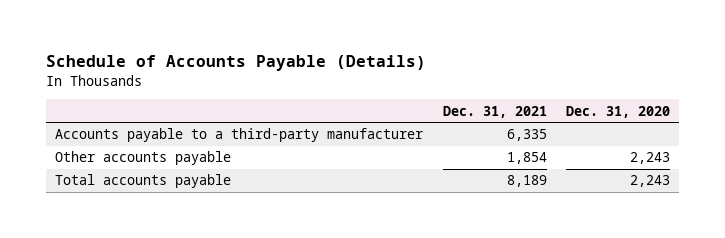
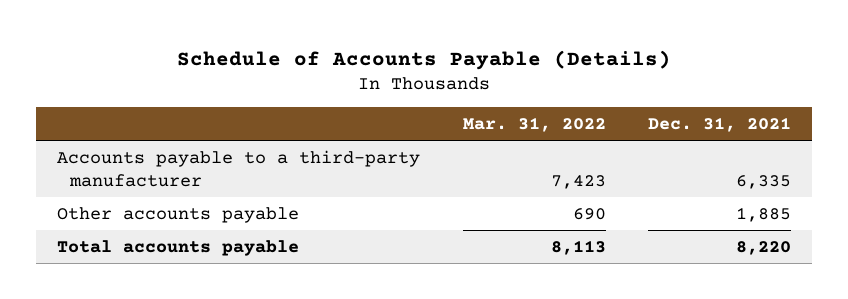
[565,105,670,118] Dec. 31, 2020 -> none
none -> [462,117,606,133] Mar. 31, 2022
[506,152,547,165] 1,854 -> [735,206,791,222] 1,885
[506,175,547,188] 8,189 -> [735,240,791,255] 8,220

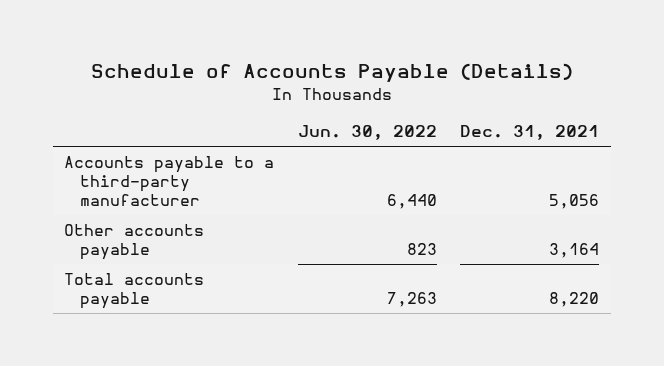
[462,117,606,133] Mar. 31, 2022 -> none
none -> [297,125,437,141] Jun. 30, 2022
[735,174,791,189] 6,335 -> [549,194,600,210] 5,056
[735,206,791,222] 1,885 -> [549,243,600,259] 3,164

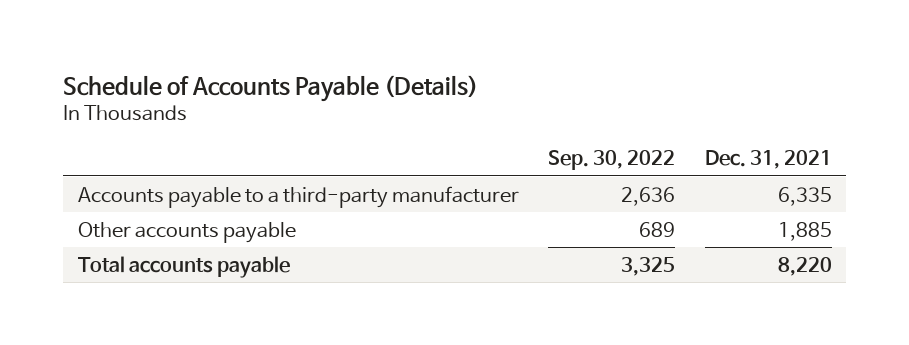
[297,125,437,141] Jun. 30, 2022 -> none
none -> [548,150,676,171] Sep. 30, 2022
[549,194,600,210] 5,056 -> [777,186,832,206] 6,335
[549,243,600,259] 3,164 -> [777,221,832,241] 1,885

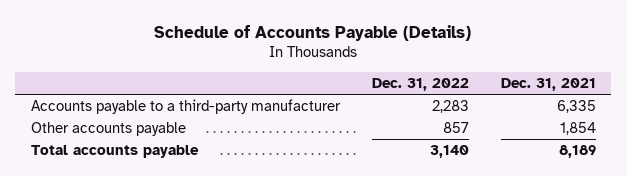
[548,150,676,171] Sep. 30, 2022 -> none
none -> [371,77,469,91] Dec. 31, 2022
[777,221,832,241] 1,885 -> [559,121,596,135] 1,854
[777,256,832,276] 8,220 -> [558,144,596,158] 8,189

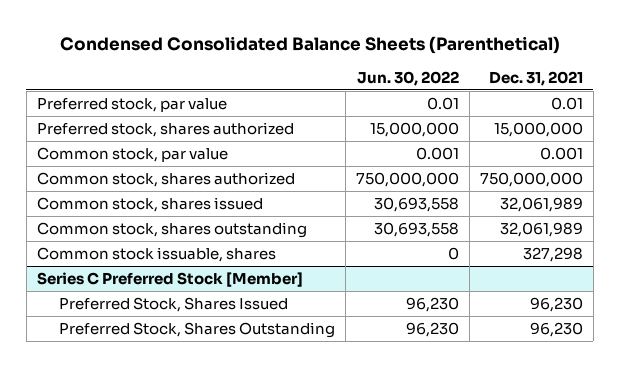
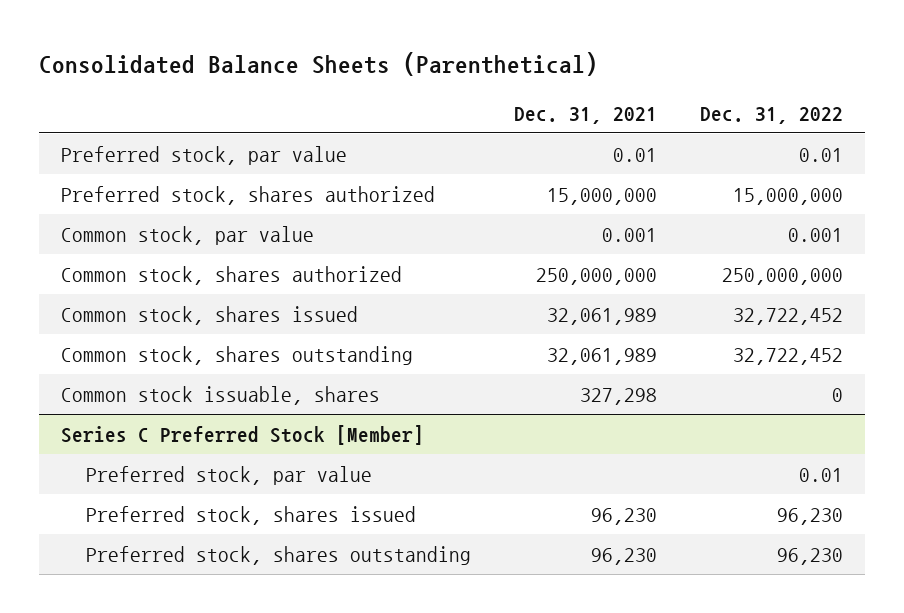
[59,35,560,54] Condensed Consolidated Balance Sheets (Parenthetical) -> [39,51,599,76] Consolidated Balance Sheets (Parenthetical)
[356,70,459,86] Jun. 30, 2022 -> none
none -> [700,106,844,124] Dec. 31, 2022
[479,172,583,188] 750,000,000 -> [535,267,657,285] 250,000,000
none -> [85,465,372,485] Preferred stock, par value
[59,297,289,313] Preferred Stock, Shares Issued -> [85,505,416,525] Preferred stock, shares issued
[59,322,336,339] Preferred Stock, Shares Outstanding -> [85,545,471,565] Preferred stock, shares outstanding

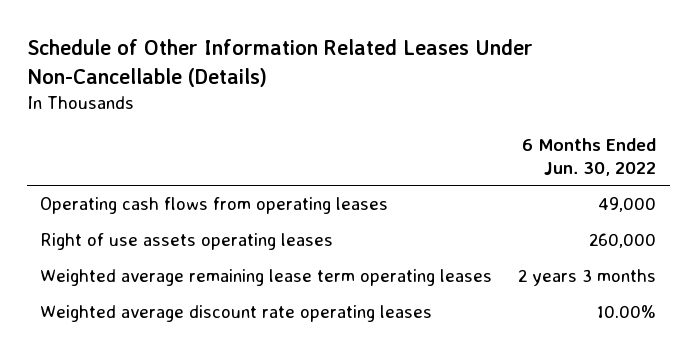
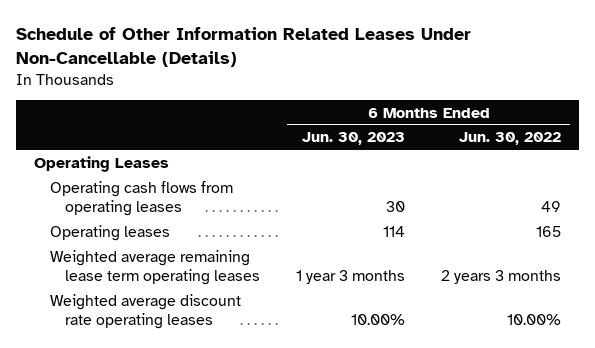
none -> [302,132,406,146] Jun. 30, 2023
none -> [34,155,170,172] Operating Leases
[598,197,657,213] 49,000 -> [541,201,562,213] 49
[39,233,333,251] Right of use assets operating leases -> [49,224,170,241] Operating leases
[589,233,657,249] 260,000 -> [536,225,562,237] 165

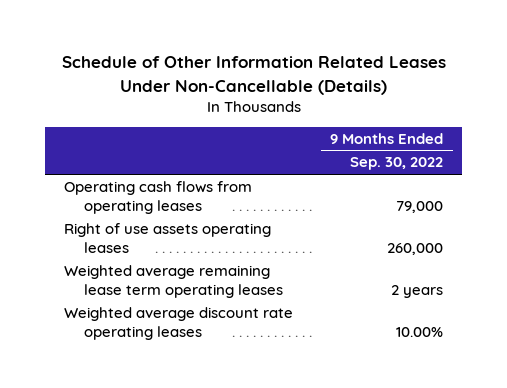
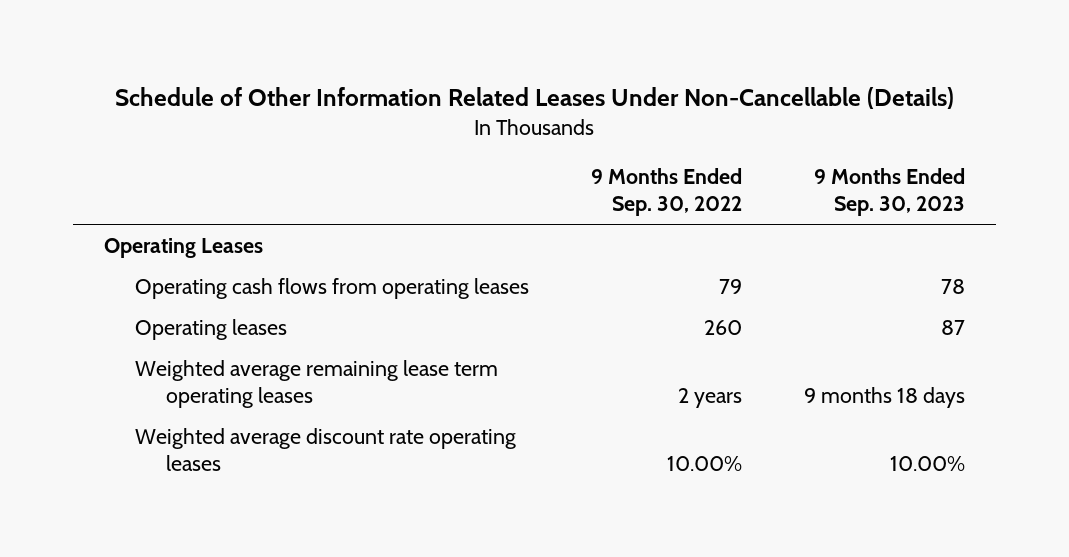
none -> [814,168,966,217] 9 Months Ended Sep. 30, 2023
none -> [103,237,263,258] Operating Leases
[396,200,444,213] 79,000 -> [719,278,743,294] 79
[63,223,271,253] Right of use assets operating leases -> [135,318,288,340] Operating leases
[387,242,444,255] 260,000 -> [704,319,743,335] 260

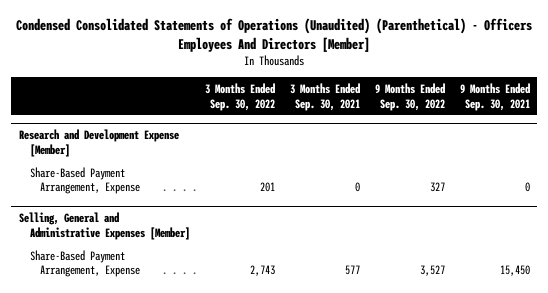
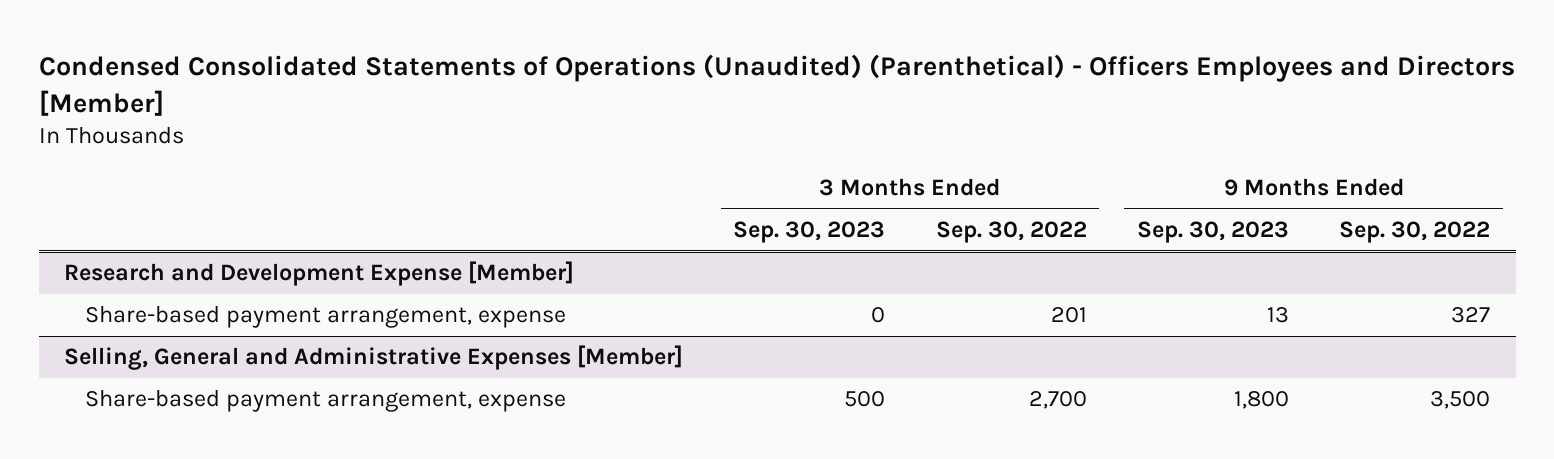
[16,17,533,52] Condensed Consolidated Statements of Operations (Unaudited) (Parenthetical) - Officers Employees And Directors [Member] -> [38,54,1515,116] Condensed Consolidated Statements of Operations (Unaudited) (Parenthetical) - Officers Employees and Directors [Member]
[289,82,360,111] 3 Months Ended Sep. 30, 2021 -> none
[459,82,530,111] 9 Months Ended Sep. 30, 2021 -> none
none -> [733,221,886,244] Sep. 30, 2023
none -> [1137,221,1290,244] Sep. 30, 2023
[29,166,141,195] Share-Based Payment Arrangement, Expense -> [84,305,566,329] Share-based payment arrangement, expense
[29,249,141,278] Share-Based Payment Arrangement, Expense -> [84,389,566,413] Share-based payment arrangement, expense
[249,265,275,277] 2,743 -> [1028,391,1087,410] 2,700
[419,265,445,277] 3,527 -> [1430,391,1491,410] 3,500

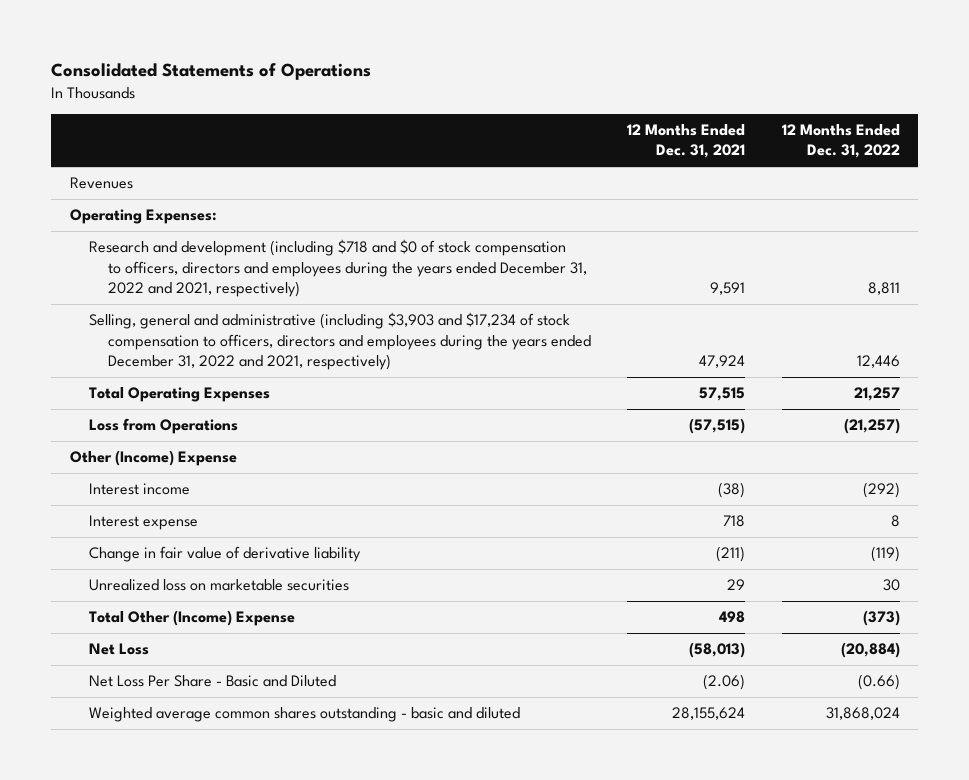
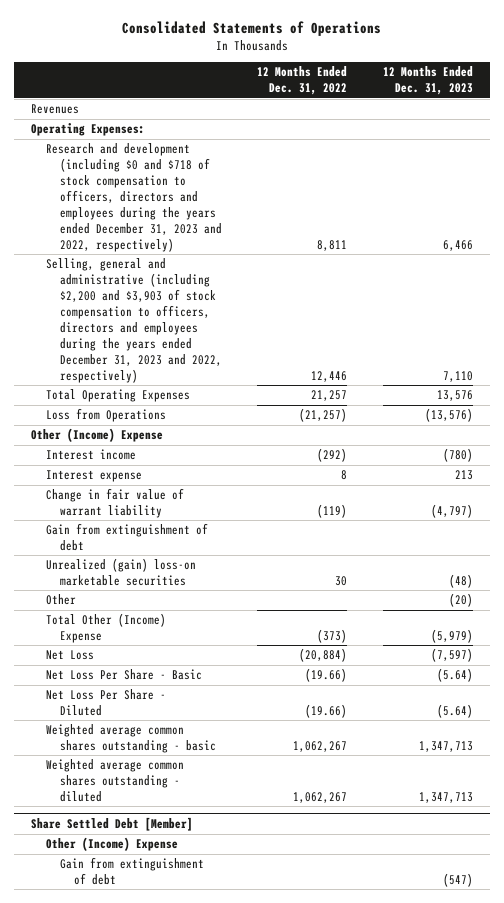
[627,123,746,159] 12 Months Ended Dec. 31, 2021 -> none
none -> [382,66,473,96] 12 Months Ended Dec. 31, 2023
[88,239,587,298] Research and development (including $718 and $0 of stock compensation to officers, directors and employees during the years ended December 31, 2022 and 2021, respectively) -> [45,143,223,252] Research and development (including $0 and $718 of stock compensation to officers, directors and employees during the years ended December 31, 2023 and 2022, respectively)
[88,312,591,371] Selling, general and administrative (including $3,903 and $17,234 of stock compensation to officers, directors and employees during the years ended December 31, 2022 and 2021, respectively) -> [45,258,223,383] Selling, general and administrative (including $2,200 and $3,903 of stock compensation to officers, directors and employees during the years ended December 31, 2023 and 2022, respectively)
[88,546,361,563] Change in fair value of derivative liability -> [45,488,184,519] Change in fair value of warrant liability
none -> [45,523,208,552] Gain from extinguishment of debt
[88,579,349,592] Unrealized loss on marketable securities -> [45,558,196,587] Unrealized (gain) loss-on marketable securities
none -> [45,594,76,606] Other
[88,675,336,688] Net Loss Per Share - Basic and Diluted -> [45,669,202,681] Net Loss Per Share - Basic
[857,674,900,691] (0.66) -> [305,668,348,683] (19.66)
none -> [45,689,166,717] Net Loss Per Share - Diluted
[88,707,520,723] Weighted average common shares outstanding - basic and diluted -> [45,724,217,754] Weighted average common shares outstanding - basic
[825,707,900,721] 31,868,024 -> [293,741,348,753] 1,062,267
none -> [45,759,184,802] Weighted average common shares outstanding - diluted
none -> [31,817,194,832] Share Settled Debt [Member]
none -> [45,837,178,852] Other (Income) Expense
none -> [60,857,205,886] Gain from extinguishment of debt

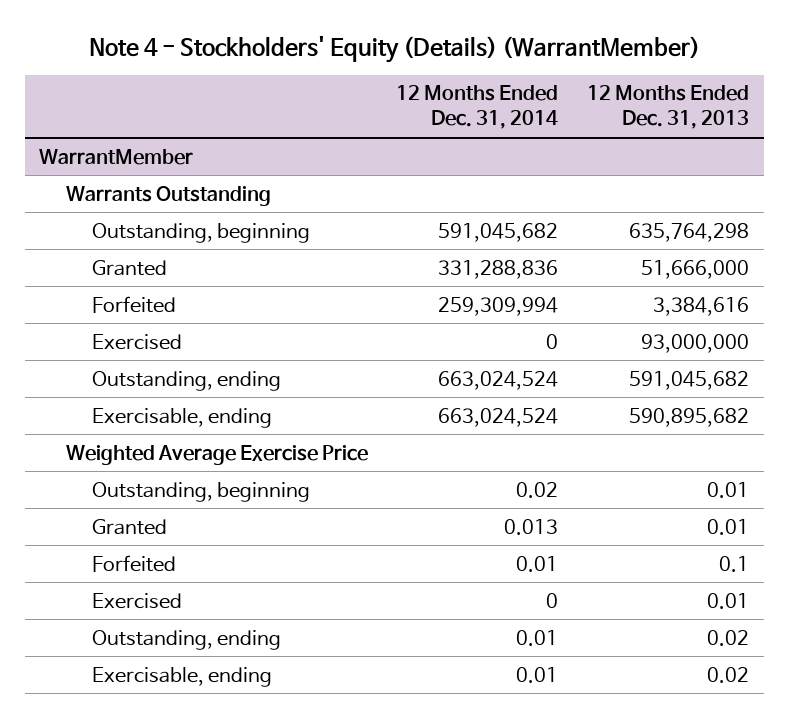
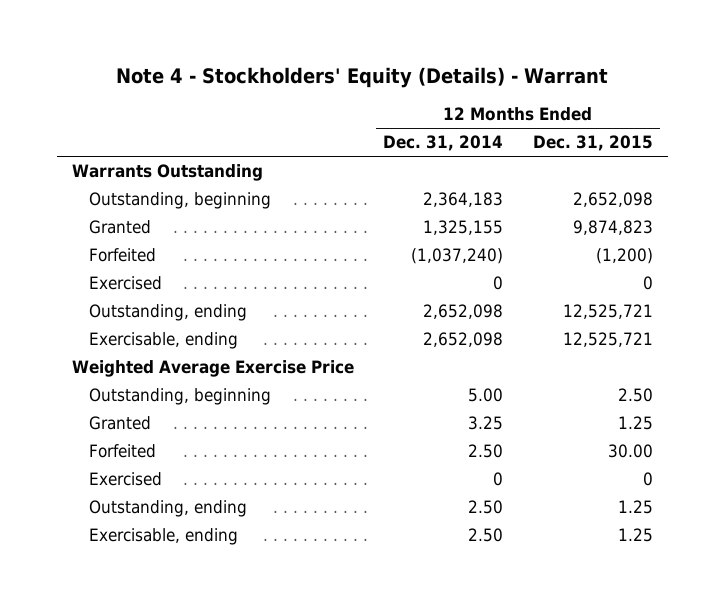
[89,36,701,64] Note 4 - Stockholders' Equity (Details) (WarrantMember) -> [116,67,609,89] Note 4 - Stockholders' Equity (Details) - Warrant
[587,85,750,130] 12 Months Ended Dec. 31, 2013 -> none
none -> [532,135,653,152] Dec. 31, 2015
[39,148,194,165] WarrantMember -> none
[438,222,559,242] 591,045,682 -> [423,192,504,208] 2,364,183
[438,259,559,279] 331,288,836 -> [423,220,504,236] 1,325,155
[438,296,559,316] 259,309,994 -> [411,248,504,265] (1,037,240)
[438,370,559,390] 663,024,524 -> [423,304,504,320] 2,652,098
[438,407,559,427] 663,024,524 -> [423,332,504,348] 2,652,098
[516,481,559,498] 0.02 -> [468,388,504,403] 5.00
[504,518,559,535] 0.013 -> [468,416,504,431] 3.25
[516,555,559,572] 0.01 -> [468,444,504,459] 2.50
[516,629,559,646] 0.01 -> [468,500,504,515] 2.50
[516,666,559,683] 0.01 -> [468,528,504,543] 2.50

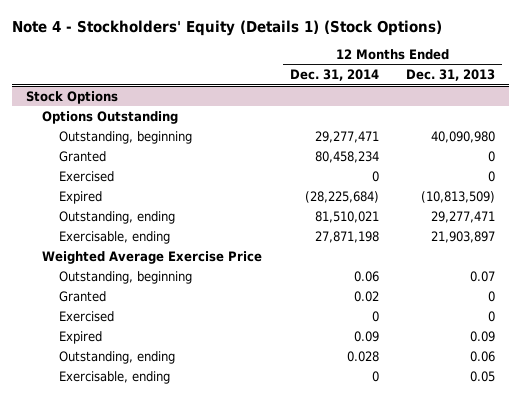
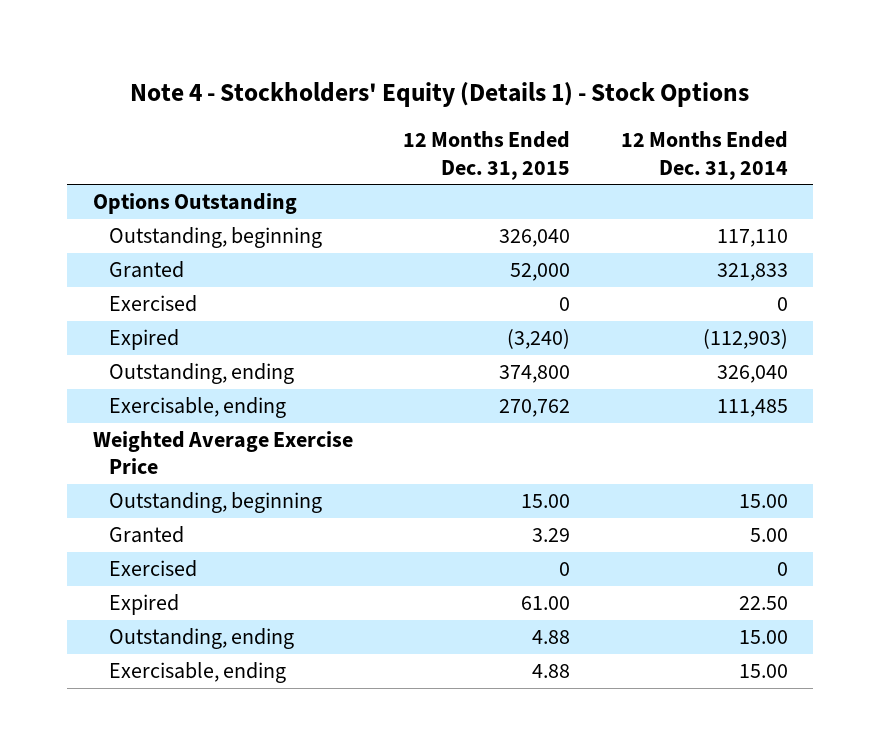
[12,19,443,36] Note 4 - Stockholders' Equity (Details 1) (Stock Options) -> [130,82,750,108] Note 4 - Stockholders' Equity (Details 1) - Stock Options
[406,69,496,82] Dec. 31, 2013 -> none
none -> [403,131,571,180] 12 Months Ended Dec. 31, 2015
[25,90,118,104] Stock Options -> none
[314,130,379,143] 29,277,471 -> [716,229,788,248] 117,110
[314,150,379,163] 80,458,234 -> [716,263,788,282] 321,833
[304,190,379,203] (28,225,684) -> [702,329,788,350] (112,903)
[314,210,379,223] 81,510,021 -> [716,365,788,384] 326,040
[314,230,379,243] 27,871,198 -> [716,399,788,418] 111,485
[353,270,379,282] 0.06 -> [738,494,788,509] 15.00
[353,290,379,302] 0.02 -> [749,528,788,543] 5.00
[353,330,379,342] 0.09 -> [738,596,788,611] 22.50
[346,350,379,362] 0.028 -> [738,630,788,645] 15.00
[371,370,379,382] 0 -> [738,664,788,679] 15.00

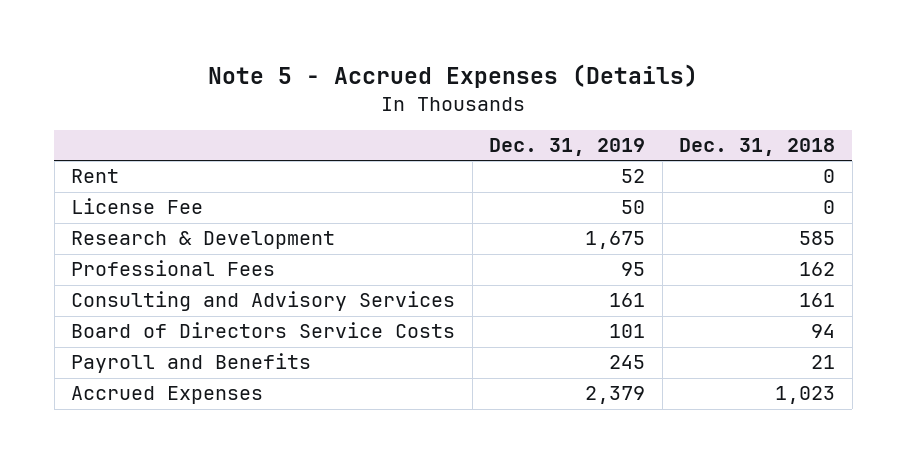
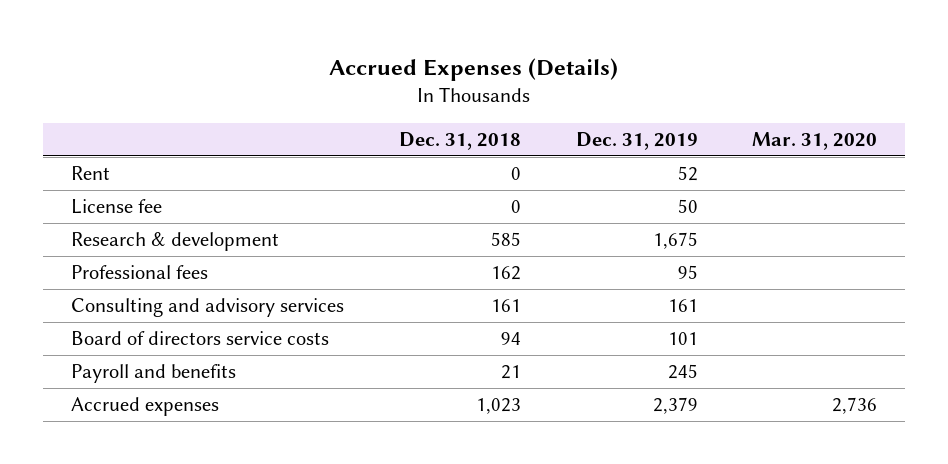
[208,64,699,89] Note 5 - Accrued Expenses (Details) -> [329,57,619,81] Accrued Expenses (Details)
none -> [752,131,878,150] Mar. 31, 2020
[71,198,204,215] License Fee -> [70,199,162,215] License fee
[71,231,336,250] Research & Development -> [70,232,279,252] Research & development
[71,260,276,277] Professional Fees -> [70,265,208,280] Professional fees
[71,291,456,312] Consulting and Advisory Services -> [70,298,344,318] Consulting and advisory services
[71,322,456,339] Board of Directors Service Costs -> [70,331,329,346] Board of directors service costs
[71,353,312,374] Payroll and Benefits -> [70,364,236,384] Payroll and benefits
[71,386,264,405] Accrued Expenses -> [70,397,219,417] Accrued expenses

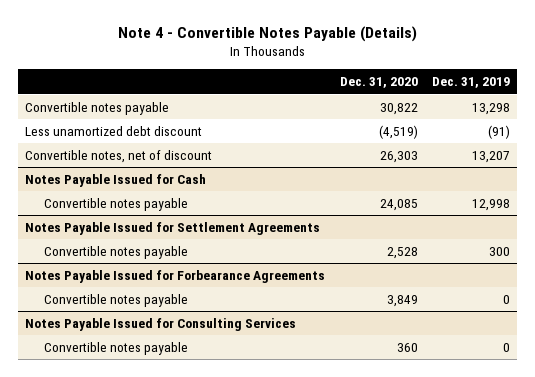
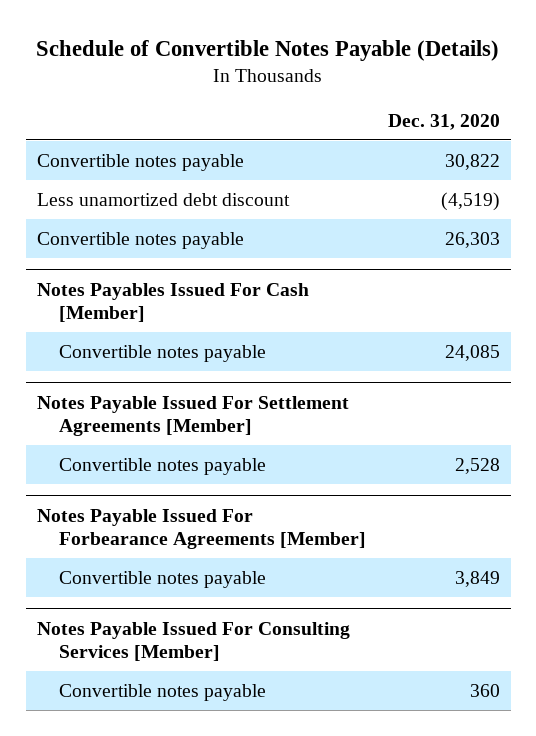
[117,26,417,43] Note 4 - Convertible Notes Payable (Details) -> [36,39,500,61] Schedule of Convertible Notes Payable (Details)
[432,77,511,89] Dec. 31, 2019 -> none
[24,149,212,163] Convertible notes, net of discount -> [36,231,244,249] Convertible notes payable
[24,173,206,187] Notes Payable Issued for Cash -> [36,282,309,323] Notes Payables Issued For Cash [Member]
[24,221,320,235] Notes Payable Issued for Settlement Agreements -> [36,395,349,437] Notes Payable Issued For Settlement Agreements [Member]
[24,269,325,283] Notes Payable Issued for Forbearance Agreements -> [36,508,366,550] Notes Payable Issued For Forbearance Agreements [Member]
[24,317,296,331] Notes Payable Issued for Consulting Services -> [36,621,350,662] Notes Payable Issued For Consulting Services [Member]

